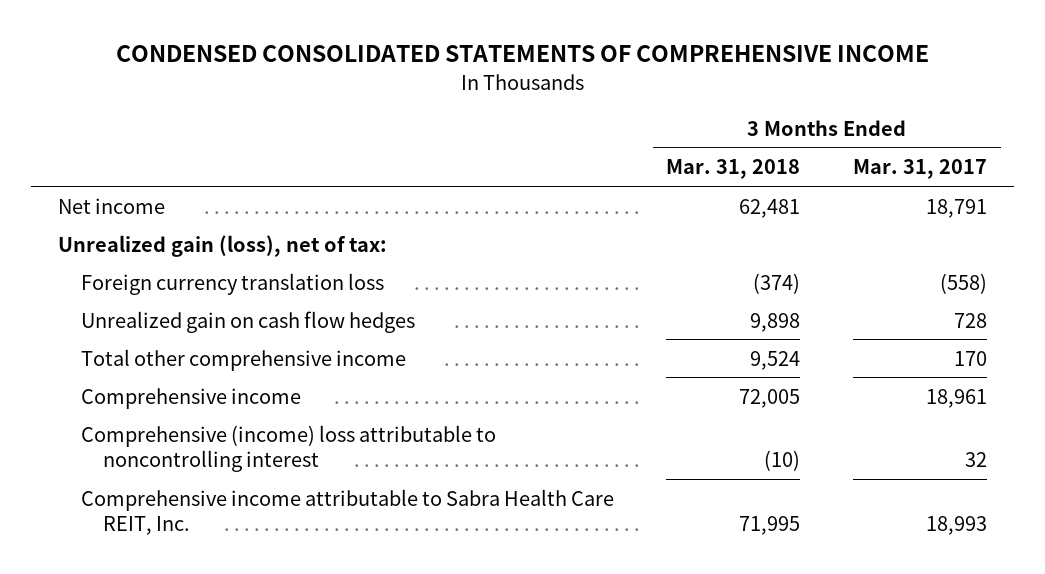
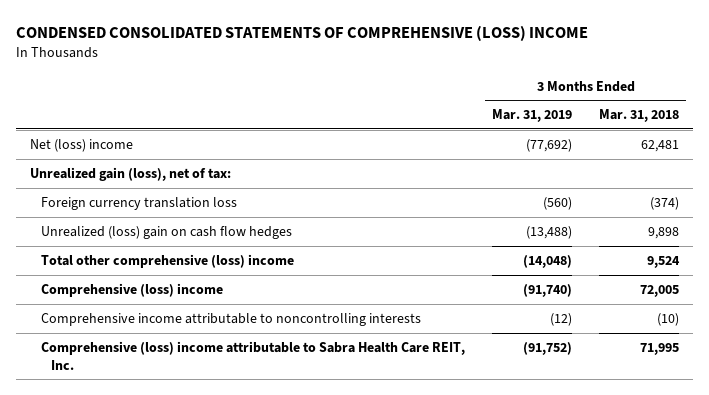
[115,45,929,63] CONDENSED CONSOLIDATED STATEMENTS OF COMPREHENSIVE INCOME -> [16,25,589,42] CONDENSED CONSOLIDATED STATEMENTS OF COMPREHENSIVE (LOSS) INCOME
[853,159,988,180] Mar. 31, 2017 -> none
none -> [491,109,572,123] Mar. 31, 2019
[57,197,165,214] Net income -> [29,138,133,152] Net (loss) income
[80,310,415,333] Unrealized gain on cash flow hedges -> [40,225,292,239] Unrealized (loss) gain on cash flow hedges
[80,348,406,371] Total other comprehensive income -> [40,253,294,268] Total other comprehensive (loss) income
[80,387,301,409] Comprehensive income -> [40,282,223,297] Comprehensive (loss) income
[80,424,496,473] Comprehensive (income) loss attributable to noncontrolling interest -> [40,312,421,326] Comprehensive income attributable to noncontrolling interests
[80,488,614,536] Comprehensive income attributable to Sabra Health Care REIT, Inc. -> [40,340,465,370] Comprehensive (loss) income attributable to Sabra Health Care REIT, Inc.

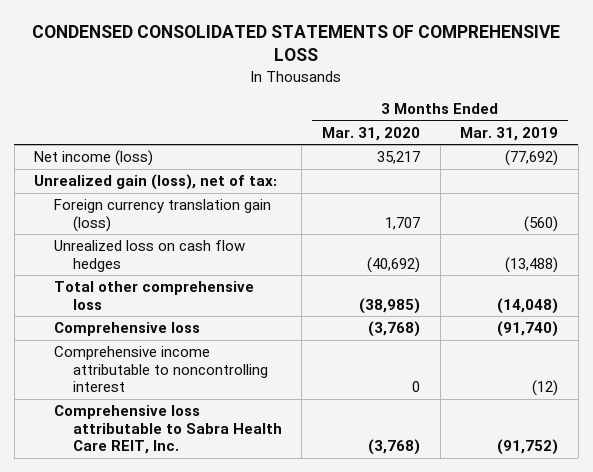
[16,25,589,42] CONDENSED CONSOLIDATED STATEMENTS OF COMPREHENSIVE (LOSS) INCOME -> [32,24,561,62] CONDENSED CONSOLIDATED STATEMENTS OF COMPREHENSIVE LOSS
[599,109,680,123] Mar. 31, 2018 -> none
none -> [321,126,420,141] Mar. 31, 2020
[29,138,133,152] Net (loss) income -> [34,150,154,167] Net income (loss)
[40,196,237,210] Foreign currency translation loss -> [53,199,271,232] Foreign currency translation gain (loss)
[40,225,292,239] Unrealized (loss) gain on cash flow hedges -> [53,240,245,272] Unrealized loss on cash flow hedges
[40,253,294,268] Total other comprehensive (loss) income -> [53,281,254,310] Total other comprehensive loss
[40,282,223,297] Comprehensive (loss) income -> [53,322,200,337] Comprehensive loss
[40,312,421,326] Comprehensive income attributable to noncontrolling interests -> [53,346,268,393] Comprehensive income attributable to noncontrolling interest
[40,340,465,370] Comprehensive (loss) income attributable to Sabra Health Care REIT, Inc. -> [53,405,282,455] Comprehensive loss attributable to Sabra Health Care REIT, Inc.

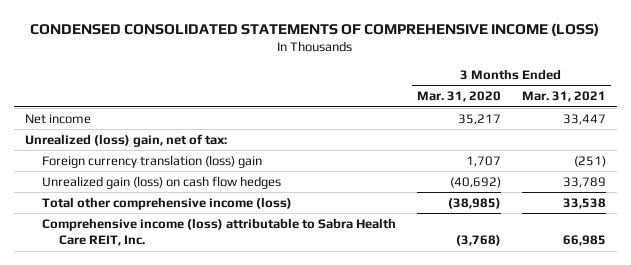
[32,24,561,62] CONDENSED CONSOLIDATED STATEMENTS OF COMPREHENSIVE LOSS -> [30,22,600,36] CONDENSED CONSOLIDATED STATEMENTS OF COMPREHENSIVE INCOME (LOSS)
[460,126,559,141] Mar. 31, 2019 -> none
none -> [522,91,607,103] Mar. 31, 2021
[53,322,200,337] Comprehensive loss -> none
[53,346,268,393] Comprehensive income attributable to noncontrolling interest -> none
[34,150,154,167] Net income (loss) -> [24,113,91,124] Net income
[34,174,278,191] Unrealized gain (loss), net of tax: -> [24,133,227,147] Unrealized (loss) gain, net of tax:
[53,199,271,232] Foreign currency translation gain (loss) -> [41,154,262,168] Foreign currency translation (loss) gain
[53,240,245,272] Unrealized loss on cash flow hedges -> [41,175,281,189] Unrealized gain (loss) on cash flow hedges
[53,281,254,310] Total other comprehensive loss -> [41,196,292,210] Total other comprehensive income (loss)
[53,405,282,455] Comprehensive loss attributable to Sabra Health Care REIT, Inc. -> [41,217,396,247] Comprehensive income (loss) attributable to Sabra Health Care REIT, Inc.

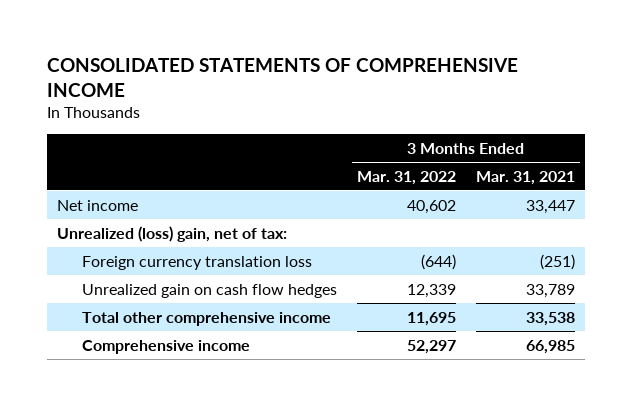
[30,22,600,36] CONDENSED CONSOLIDATED STATEMENTS OF COMPREHENSIVE INCOME (LOSS) -> [47,57,519,97] CONSOLIDATED STATEMENTS OF COMPREHENSIVE INCOME
[416,91,501,103] Mar. 31, 2020 -> none
none -> [356,170,456,185] Mar. 31, 2022
[41,154,262,168] Foreign currency translation (loss) gain -> [82,255,313,270] Foreign currency translation loss
[41,175,281,189] Unrealized gain (loss) on cash flow hedges -> [82,283,338,298] Unrealized gain on cash flow hedges
[41,196,292,210] Total other comprehensive income (loss) -> [82,311,332,326] Total other comprehensive income
[41,217,396,247] Comprehensive income (loss) attributable to Sabra Health Care REIT, Inc. -> [82,339,251,354] Comprehensive income

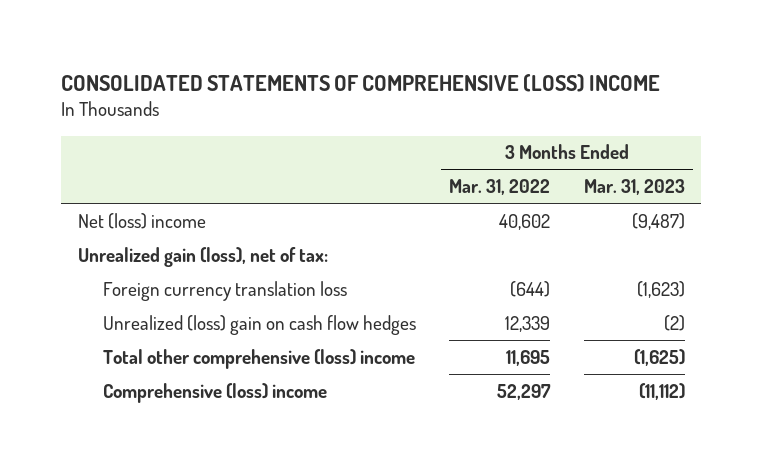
[47,57,519,97] CONSOLIDATED STATEMENTS OF COMPREHENSIVE INCOME -> [61,73,661,92] CONSOLIDATED STATEMENTS OF COMPREHENSIVE (LOSS) INCOME
[475,170,575,185] Mar. 31, 2021 -> none
none -> [583,179,685,196] Mar. 31, 2023
[57,199,139,211] Net income -> [77,212,206,229] Net (loss) income
[57,225,288,242] Unrealized (loss) gain, net of tax: -> [77,246,328,267] Unrealized gain (loss), net of tax:
[82,283,338,298] Unrealized gain on cash flow hedges -> [103,314,417,335] Unrealized (loss) gain on cash flow hedges
[82,311,332,326] Total other comprehensive income -> [103,348,416,369] Total other comprehensive (loss) income
[82,339,251,354] Comprehensive income -> [103,382,328,403] Comprehensive (loss) income

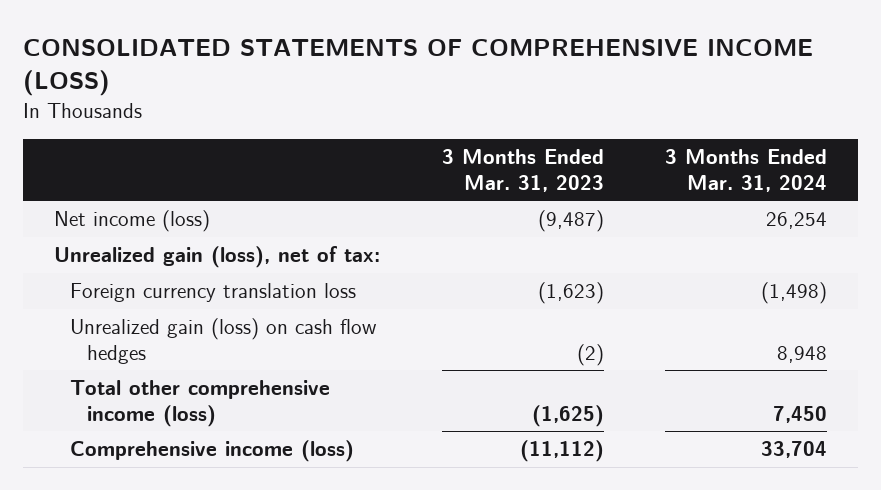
[61,73,661,92] CONSOLIDATED STATEMENTS OF COMPREHENSIVE (LOSS) INCOME -> [23,39,814,97] CONSOLIDATED STATEMENTS OF COMPREHENSIVE INCOME (LOSS)
[449,179,551,196] Mar. 31, 2022 -> none
none -> [665,149,828,192] 3 Months Ended Mar. 31, 2024
[77,212,206,229] Net (loss) income -> [54,210,211,233] Net income (loss)
[103,314,417,335] Unrealized (loss) gain on cash flow hedges -> [70,318,378,364] Unrealized gain (loss) on cash flow hedges
[103,348,416,369] Total other comprehensive (loss) income -> [70,380,331,427] Total other comprehensive income (loss)
[103,382,328,403] Comprehensive (loss) income -> [70,440,355,463] Comprehensive income (loss)

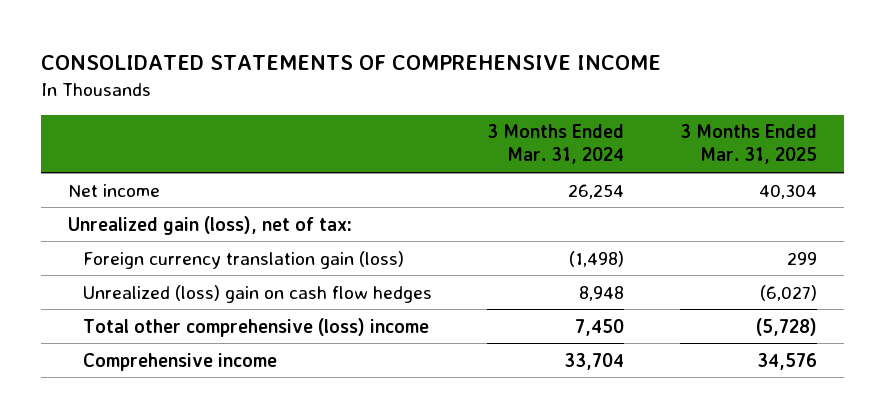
[23,39,814,97] CONSOLIDATED STATEMENTS OF COMPREHENSIVE INCOME (LOSS) -> [40,55,661,71] CONSOLIDATED STATEMENTS OF COMPREHENSIVE INCOME
[441,149,604,192] 3 Months Ended Mar. 31, 2023 -> none
none -> [679,124,817,165] 3 Months Ended Mar. 31, 2025
[54,210,211,233] Net income (loss) -> [68,183,161,197] Net income
[70,283,357,303] Foreign currency translation loss -> [83,250,405,269] Foreign currency translation gain (loss)
[70,318,378,364] Unrealized gain (loss) on cash flow hedges -> [83,284,433,303] Unrealized (loss) gain on cash flow hedges
[70,380,331,427] Total other comprehensive income (loss) -> [83,317,430,337] Total other comprehensive (loss) income
[70,440,355,463] Comprehensive income (loss) -> [83,352,278,371] Comprehensive income

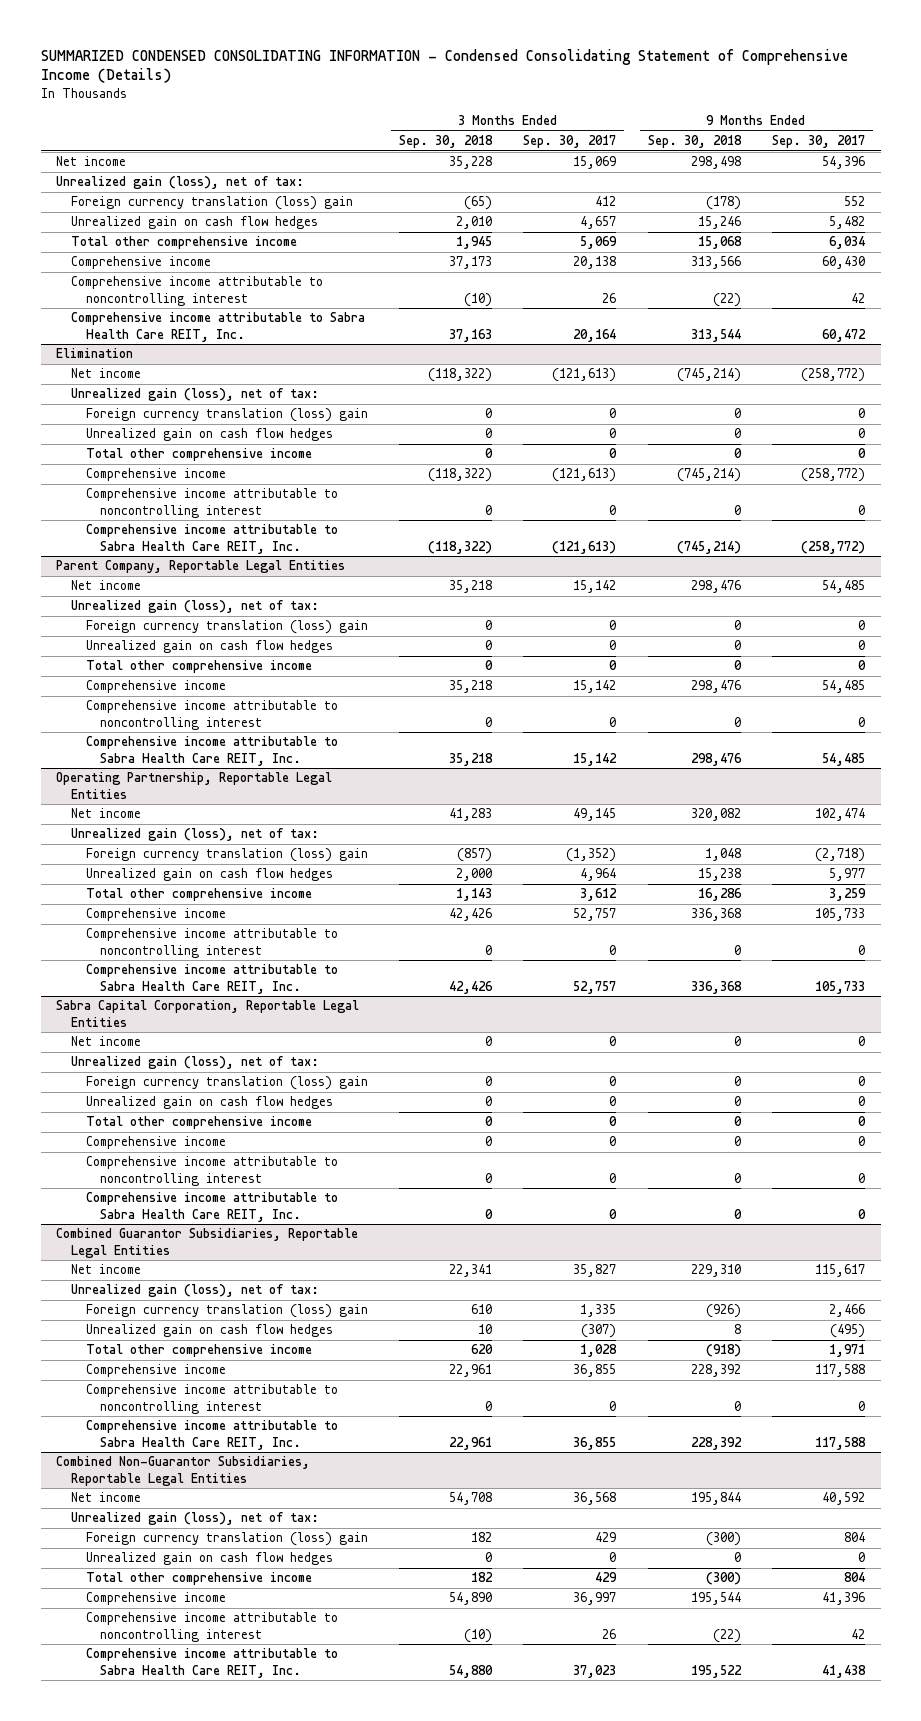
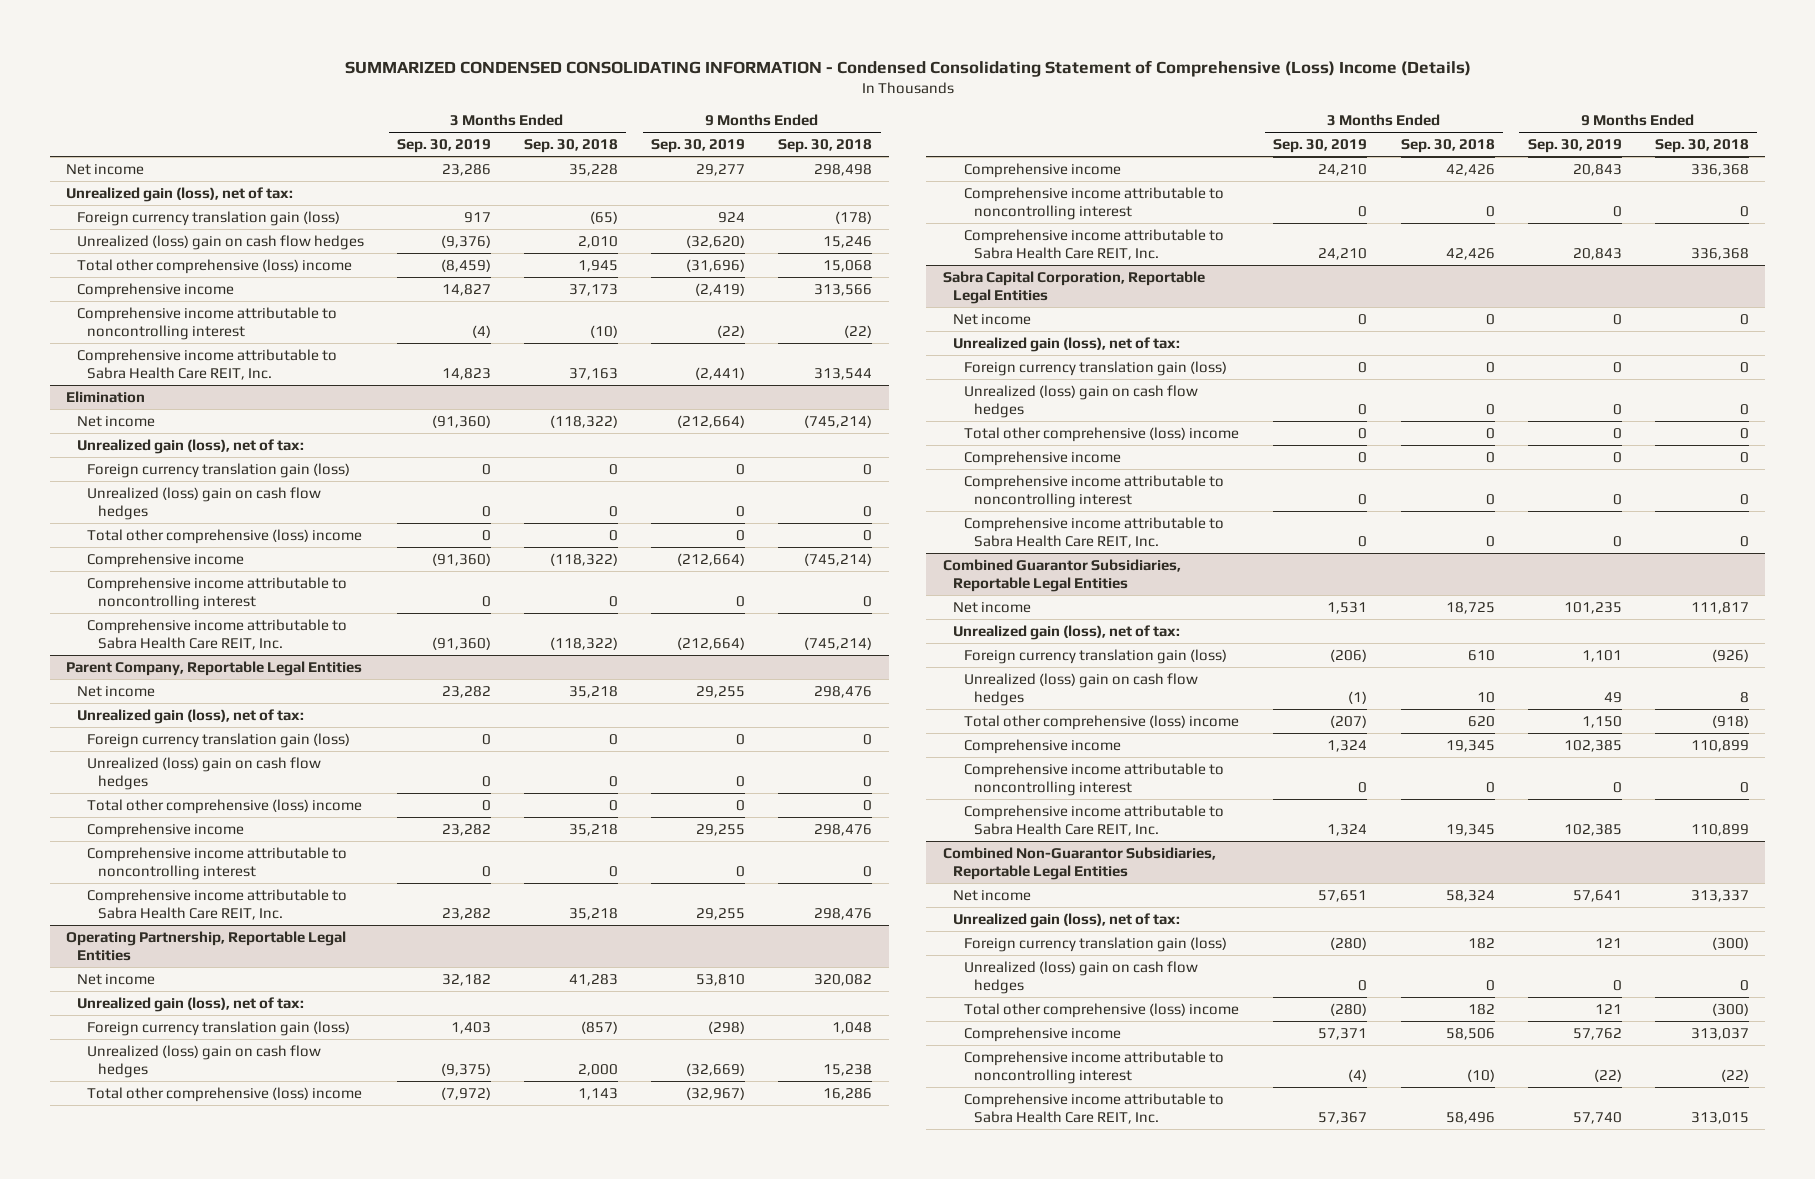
[40,48,848,84] SUMMARIZED CONDENSED CONSOLIDATING INFORMATION - Condensed Consolidating Statement of Comprehensive Income (Details) -> [344,59,1471,77] SUMMARIZED CONDENSED CONSOLIDATING INFORMATION - Condensed Consolidating Statement of Comprehensive (Loss) Income (Details)
[523,135,617,149] Sep. 30, 2017 -> none
[771,135,865,149] Sep. 30, 2017 -> none
none -> [396,139,491,154] Sep. 30, 2019
none -> [651,139,746,154] Sep. 30, 2019
[71,196,354,211] Foreign currency translation (loss) gain -> [76,210,340,226] Foreign currency translation gain (loss)
[71,216,319,230] Unrealized gain on cash flow hedges -> [76,234,364,250] Unrealized (loss) gain on cash flow hedges
[71,236,298,250] Total other comprehensive income -> [76,258,352,274] Total other comprehensive (loss) income
[85,408,368,423] Foreign currency translation (loss) gain -> [87,462,351,478] Foreign currency translation gain (loss)
[85,428,333,442] Unrealized gain on cash flow hedges -> [87,486,322,520] Unrealized (loss) gain on cash flow hedges
[85,448,312,462] Total other comprehensive income -> [87,528,363,544] Total other comprehensive (loss) income
[85,620,368,635] Foreign currency translation (loss) gain -> [87,732,351,748] Foreign currency translation gain (loss)
[85,640,333,654] Unrealized gain on cash flow hedges -> [87,756,322,790] Unrealized (loss) gain on cash flow hedges
[85,660,312,674] Total other comprehensive income -> [87,798,363,814] Total other comprehensive (loss) income
[85,848,368,863] Foreign currency translation (loss) gain -> [87,1020,351,1036] Foreign currency translation gain (loss)
[85,868,333,882] Unrealized gain on cash flow hedges -> [87,1044,322,1078] Unrealized (loss) gain on cash flow hedges
[85,888,312,902] Total other comprehensive income -> [87,1086,363,1102] Total other comprehensive (loss) income
[85,1076,368,1091] Foreign currency translation (loss) gain -> [963,360,1227,376] Foreign currency translation gain (loss)
[85,1096,333,1110] Unrealized gain on cash flow hedges -> [963,384,1198,418] Unrealized (loss) gain on cash flow hedges
[85,1116,312,1130] Total other comprehensive income -> [963,426,1239,442] Total other comprehensive (loss) income
[449,1264,493,1278] 22,341 -> [1445,601,1495,614] 18,725
[690,1264,741,1278] 229,310 -> [1690,601,1749,614] 111,817
[85,1304,368,1319] Foreign currency translation (loss) gain -> [963,648,1227,664] Foreign currency translation gain (loss)
[85,1324,333,1338] Unrealized gain on cash flow hedges -> [963,672,1198,706] Unrealized (loss) gain on cash flow hedges
[85,1344,312,1358] Total other comprehensive income -> [963,714,1239,730] Total other comprehensive (loss) income
[449,1364,493,1378] 22,961 -> [1445,739,1495,752] 19,345
[690,1364,741,1378] 228,392 -> [1690,739,1749,752] 110,899
[449,1436,493,1450] 22,961 -> [1445,823,1495,836] 19,345
[690,1436,742,1450] 228,392 -> [1690,823,1749,836] 110,899
[449,1492,493,1506] 54,708 -> [1445,889,1495,902] 58,324
[690,1492,741,1506] 195,844 -> [1690,889,1749,902] 313,337
[85,1532,368,1547] Foreign currency translation (loss) gain -> [963,936,1227,952] Foreign currency translation gain (loss)
[85,1552,333,1566] Unrealized gain on cash flow hedges -> [963,960,1198,994] Unrealized (loss) gain on cash flow hedges
[85,1572,312,1586] Total other comprehensive income -> [963,1002,1239,1018] Total other comprehensive (loss) income
[449,1592,493,1606] 54,890 -> [1445,1027,1495,1040] 58,506
[690,1592,741,1606] 195,544 -> [1690,1027,1749,1040] 313,037
[449,1664,494,1678] 54,880 -> [1445,1111,1495,1124] 58,496
[690,1664,742,1678] 195,522 -> [1690,1111,1749,1124] 313,015

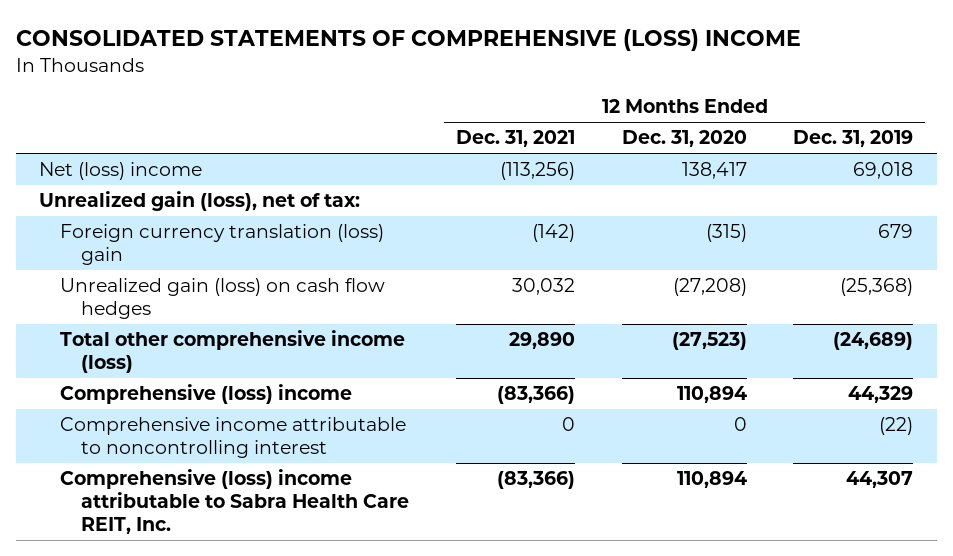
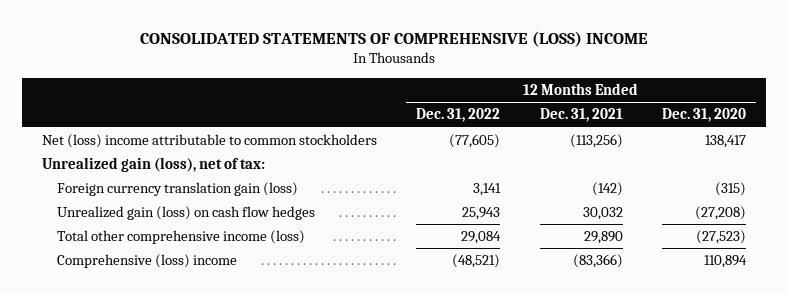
[793,130,914,148] Dec. 31, 2019 -> none
none -> [416,108,501,123] Dec. 31, 2022
[39,162,203,181] Net (loss) income -> [41,134,377,149] Net (loss) income attributable to common stockholders
[60,224,385,266] Foreign currency translation (loss) gain -> [56,182,298,197] Foreign currency translation gain (loss)
[60,417,407,459] Comprehensive income attributable to noncontrolling interest -> none
[60,469,410,535] Comprehensive (loss) income attributable to Sabra Health Care REIT, Inc. -> none

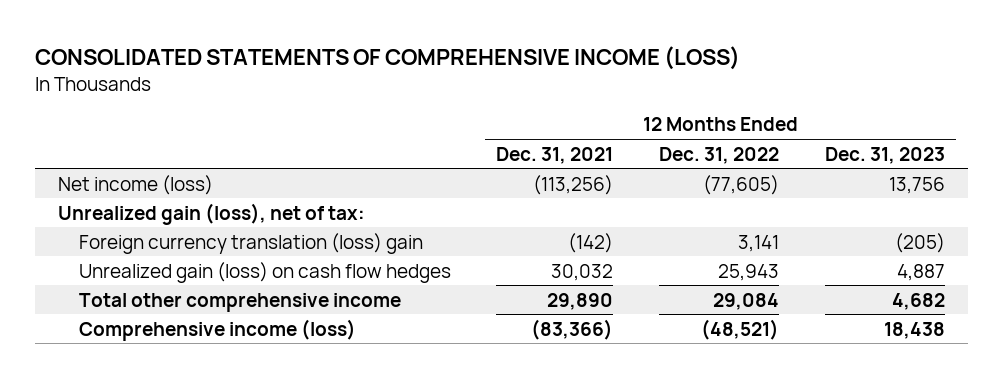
[139,31,648,48] CONSOLIDATED STATEMENTS OF COMPREHENSIVE (LOSS) INCOME -> [35,45,741,70] CONSOLIDATED STATEMENTS OF COMPREHENSIVE INCOME (LOSS)
[662,108,747,123] Dec. 31, 2020 -> none
none -> [824,146,945,164] Dec. 31, 2023
[41,134,377,149] Net (loss) income attributable to common stockholders -> [57,174,213,195] Net income (loss)
[56,182,298,197] Foreign currency translation gain (loss) -> [78,232,423,254] Foreign currency translation (loss) gain
[56,230,305,245] Total other comprehensive income (loss) -> [78,292,401,312] Total other comprehensive income
[56,254,237,269] Comprehensive (loss) income -> [78,318,356,341] Comprehensive income (loss)

